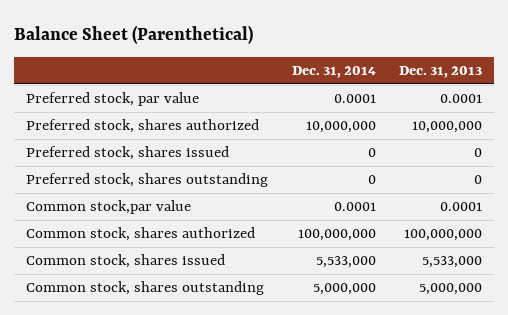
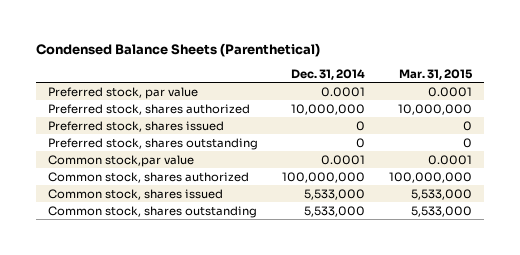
[14,25,254,45] Balance Sheet (Parenthetical) -> [36,42,321,57] Condensed Balance Sheets (Parenthetical)
[399,66,483,79] Dec. 31, 2013 -> none
none -> [398,68,473,80] Mar. 31, 2015
[312,283,376,296] 5,000,000 -> [304,205,366,217] 5,533,000

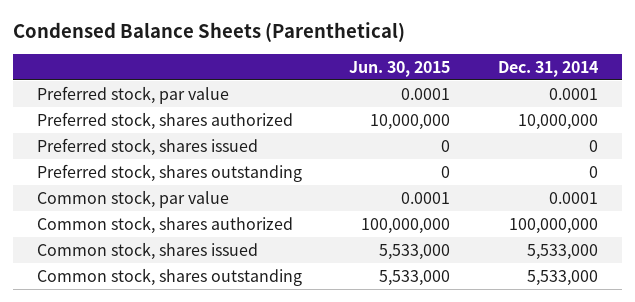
[398,68,473,80] Mar. 31, 2015 -> none
none -> [349,60,451,77] Jun. 30, 2015
[48,154,195,167] Common stock,par value -> [36,189,229,208] Common stock, par value

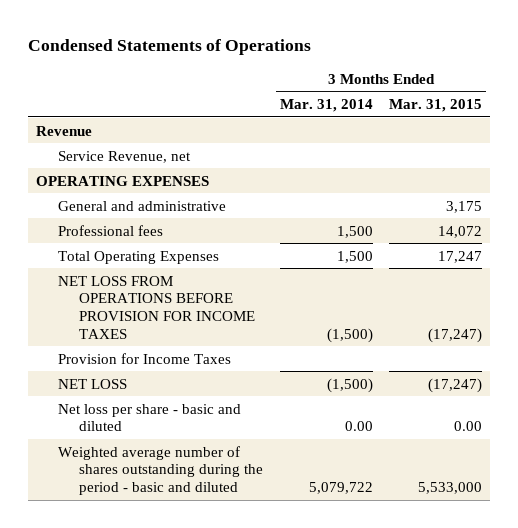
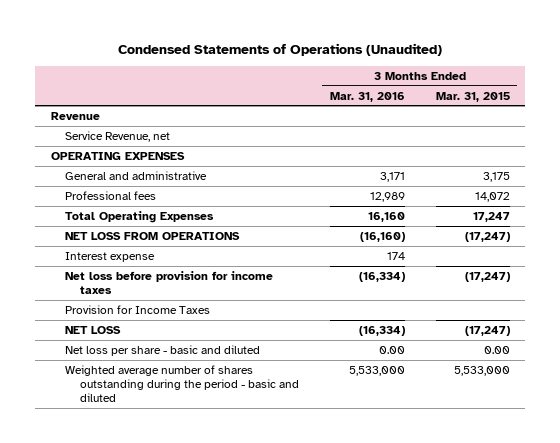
[27,39,311,56] Condensed Statements of Operations -> [118,43,443,57] Condensed Statements of Operations (Unaudited)
[279,99,373,113] Mar. 31, 2014 -> none
none -> [329,91,405,102] Mar. 31, 2016
none -> [65,231,241,240] NET LOSS FROM OPERATIONS
none -> [65,251,156,262] Interest expense
[57,275,256,339] NET LOSS FROM OPERATIONS BEFORE PROVISION FOR INCOME TAXES -> [65,270,274,295] Net loss before provision for income taxes

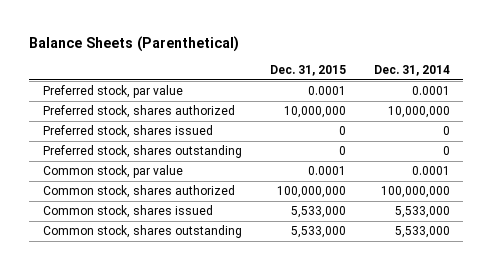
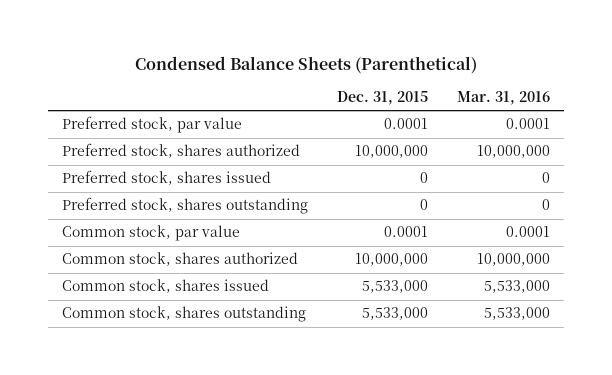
[29,35,240,52] Balance Sheets (Parenthetical) -> [135,55,478,74] Condensed Balance Sheets (Parenthetical)
[373,65,450,77] Dec. 31, 2014 -> none
none -> [456,90,550,105] Mar. 31, 2016
[276,186,346,199] 100,000,000 -> [355,253,429,267] 10,000,000

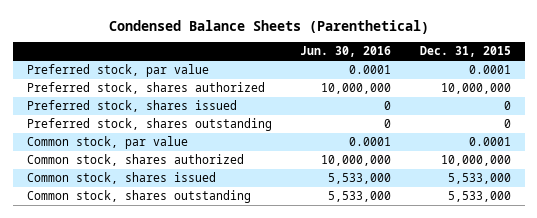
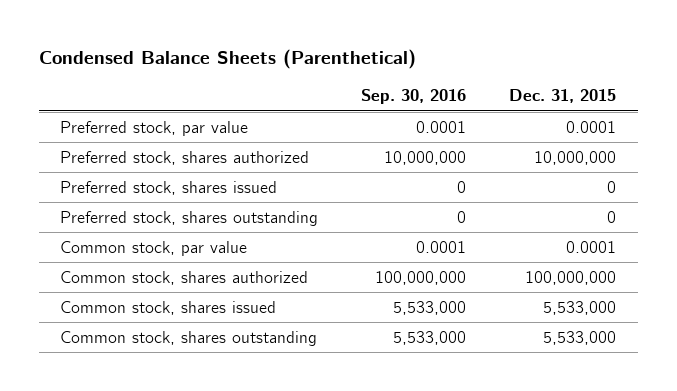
[300,46,392,58] Jun. 30, 2016 -> none
none -> [361,89,467,105] Sep. 30, 2016
[440,155,511,167] 10,000,000 -> [525,270,617,285] 100,000,000

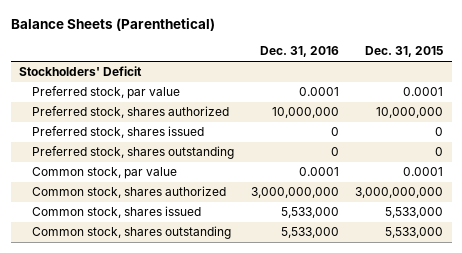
[38,49,416,70] Condensed Balance Sheets (Parenthetical) -> [10,18,215,32] Balance Sheets (Parenthetical)
[361,89,467,105] Sep. 30, 2016 -> none
none -> [259,46,339,58] Dec. 31, 2016
none -> [19,66,143,77] Stockholders' Deficit
[525,270,617,285] 100,000,000 -> [355,187,444,199] 3,000,000,000

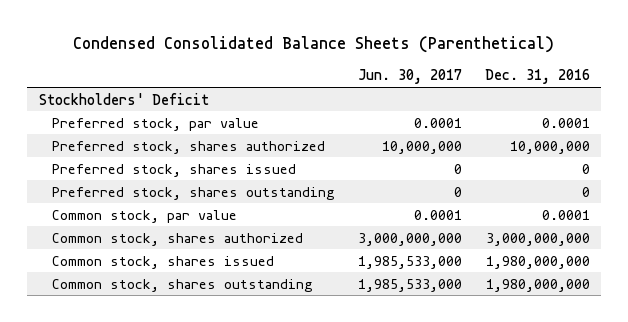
[10,18,215,32] Balance Sheets (Parenthetical) -> [73,36,555,54] Condensed Consolidated Balance Sheets (Parenthetical)
[365,46,444,58] Dec. 31, 2015 -> none
none -> [357,69,462,85] Jun. 30, 2017
[280,207,339,219] 5,533,000 -> [485,255,590,269] 1,980,000,000
[280,227,339,239] 5,533,000 -> [485,278,590,292] 1,980,000,000

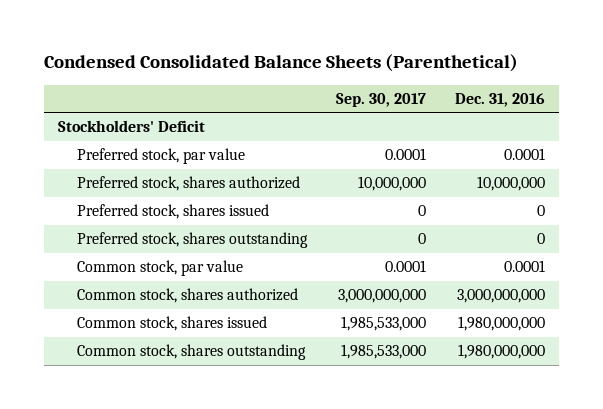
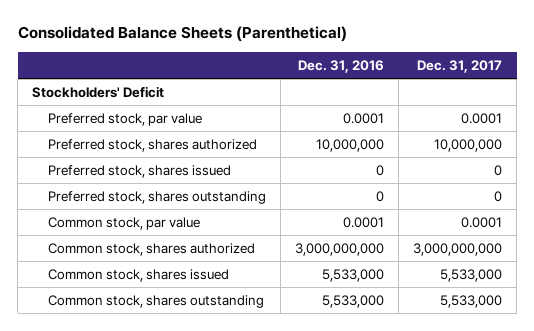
[43,54,518,73] Condensed Consolidated Balance Sheets (Parenthetical) -> [17,26,347,43] Consolidated Balance Sheets (Parenthetical)
[335,92,426,107] Sep. 30, 2017 -> none
none -> [417,59,503,73] Dec. 31, 2017
[457,316,545,332] 1,980,000,000 -> [322,268,385,282] 5,533,000
[457,344,545,360] 1,980,000,000 -> [322,294,385,308] 5,533,000

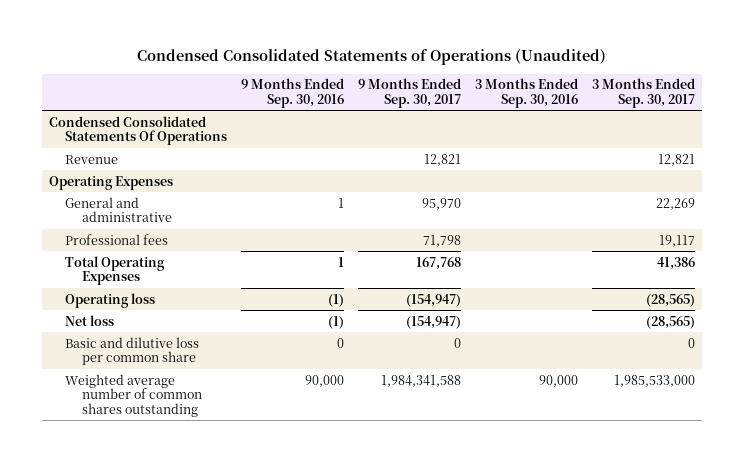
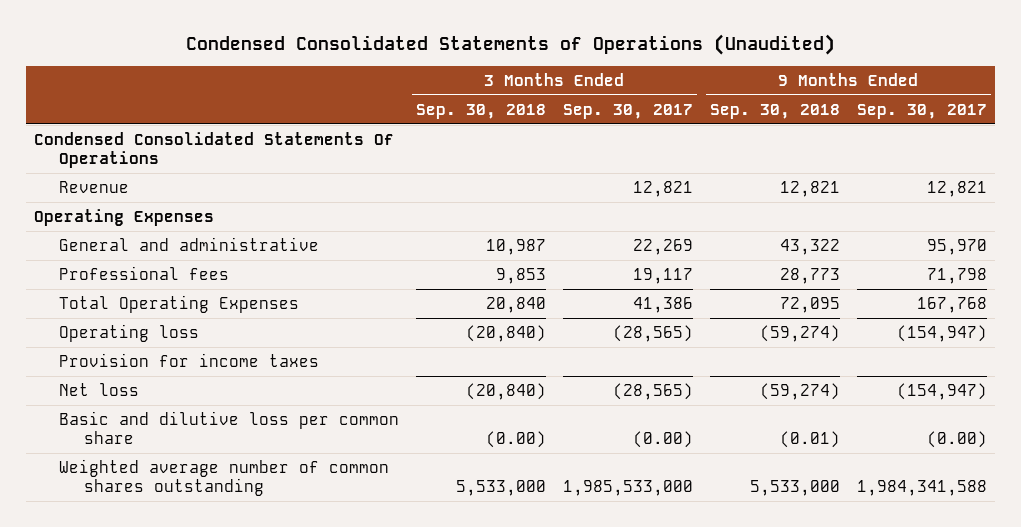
[241,78,345,109] 9 Months Ended Sep. 30, 2016 -> none
[474,78,578,109] 3 Months Ended Sep. 30, 2016 -> none
none -> [415,103,546,119] Sep. 30, 2018
none -> [709,103,840,119] Sep. 30, 2018
none -> [59,352,320,367] Provision for income taxes
[453,337,461,348] 0 -> [926,430,987,448] (0.00)
[687,337,695,348] 0 -> [632,430,693,448] (0.00)

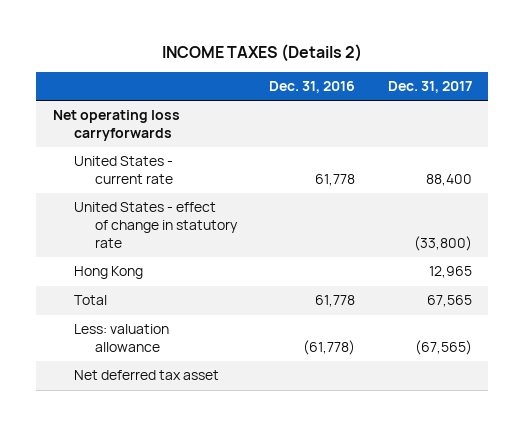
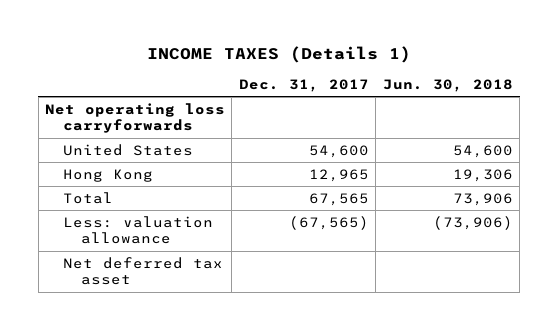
[162,44,363,63] INCOME TAXES (Details 2) -> [146,45,411,63] INCOME TAXES (Details 1)
[269,81,356,94] Dec. 31, 2016 -> none
none -> [382,79,513,93] Jun. 30, 2018
[73,202,238,248] United States - effect of change in statutory rate -> none
[73,156,173,185] United States - current rate -> [63,143,194,156] United States
[425,174,472,187] 88,400 -> [308,144,369,158] 54,600

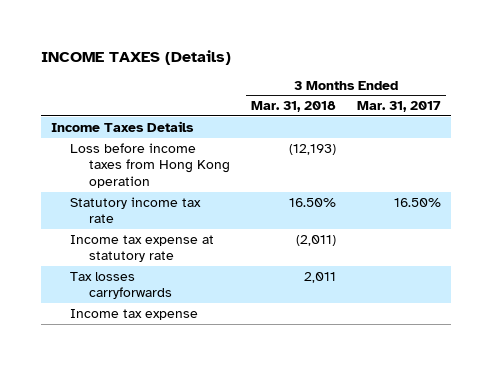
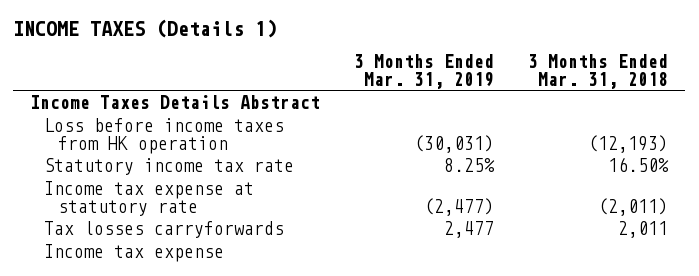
[40,49,231,65] INCOME TAXES (Details) -> [13,18,278,38] INCOME TAXES (Details 1)
[356,101,441,113] Mar. 31, 2017 -> none
none -> [354,54,495,89] 3 Months Ended Mar. 31, 2019
[51,120,195,132] Income Taxes Details -> [30,95,321,110] Income Taxes Details Abstract
[70,142,231,189] Loss before income taxes from Hong Kong operation -> [44,118,285,154] Loss before income taxes from HK operation

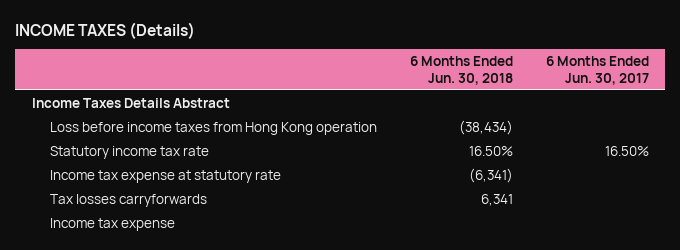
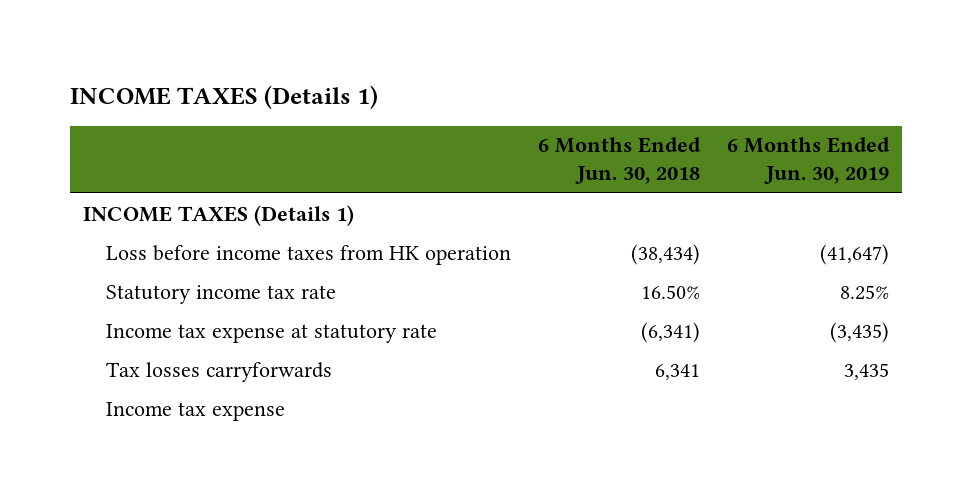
[15,21,196,39] INCOME TAXES (Details) -> [69,84,378,109] INCOME TAXES (Details 1)
[545,55,649,85] 6 Months Ended Jun. 30, 2017 -> none
none -> [726,137,890,185] 6 Months Ended Jun. 30, 2019
[31,97,230,108] Income Taxes Details Abstract -> [83,204,355,226] INCOME TAXES (Details 1)
[49,121,377,135] Loss before income taxes from Hong Kong operation -> [105,244,511,265] Loss before income taxes from HK operation

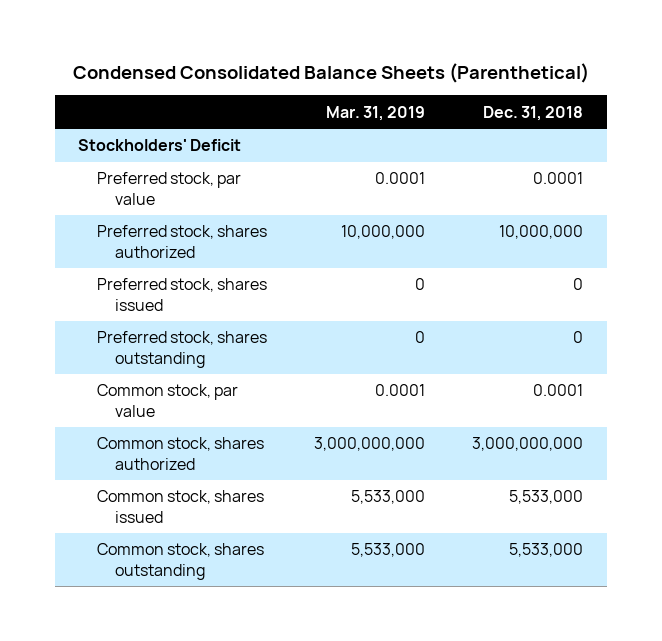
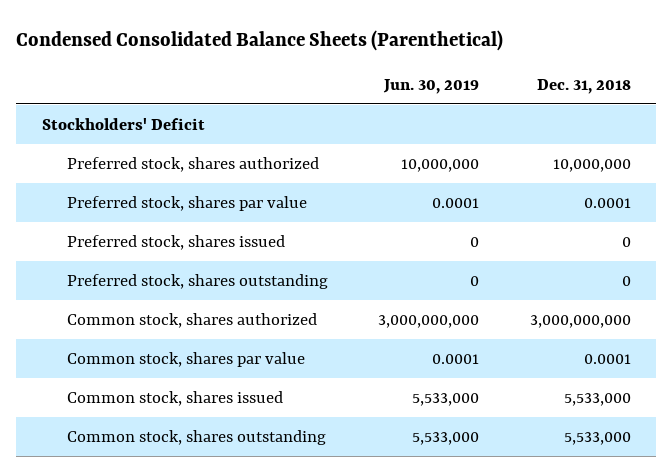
[326,105,426,121] Mar. 31, 2019 -> none
none -> [383,78,480,94] Jun. 30, 2019
[96,172,241,205] Preferred stock, par value -> none
none -> [66,196,307,212] Preferred stock, shares par value
[96,384,238,417] Common stock, par value -> none
none -> [66,352,305,368] Common stock, shares par value

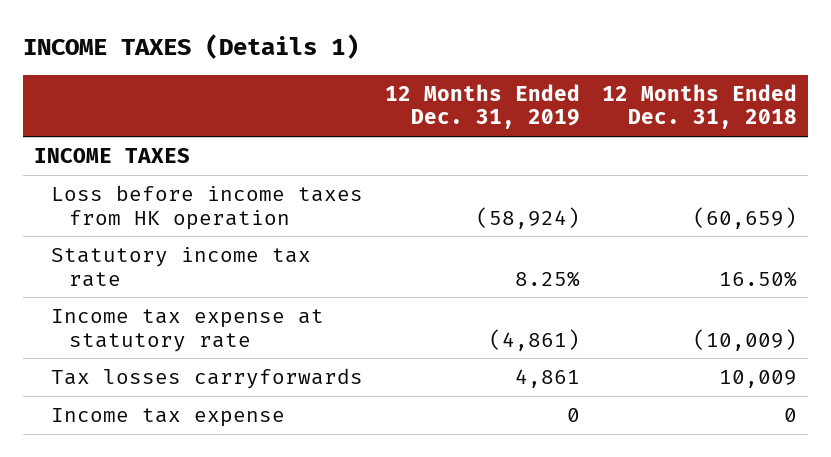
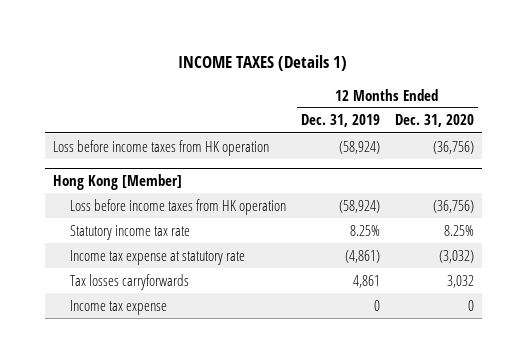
[602,83,798,130] 12 Months Ended Dec. 31, 2018 -> none
none -> [395,114,475,128] Dec. 31, 2020
[34,148,191,164] INCOME TAXES -> none
none -> [52,173,182,190] Hong Kong [Member]
none -> [69,198,286,215] Loss before income taxes from HK operation

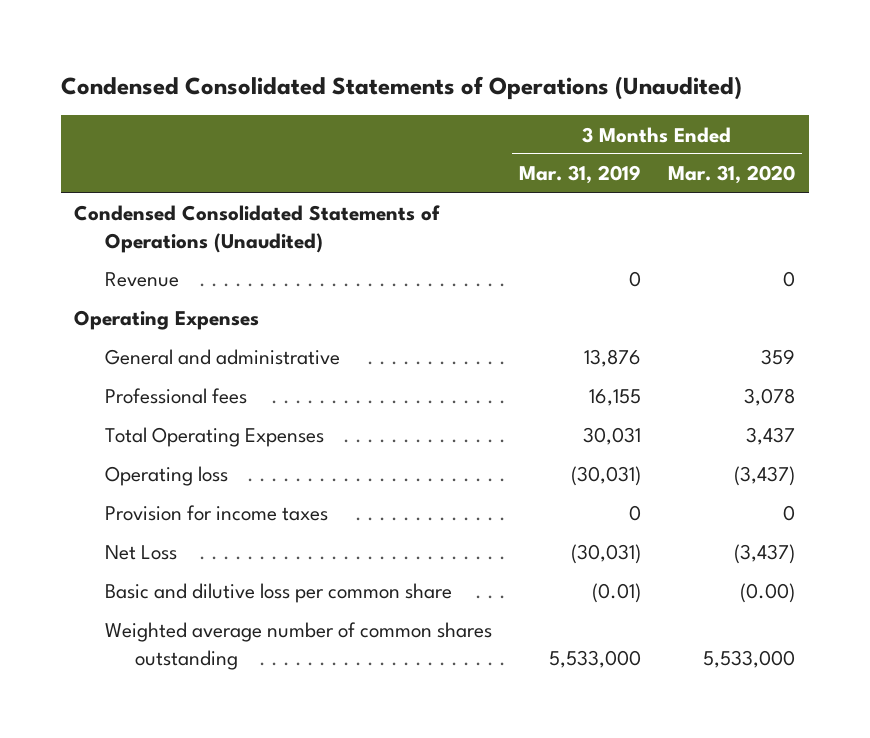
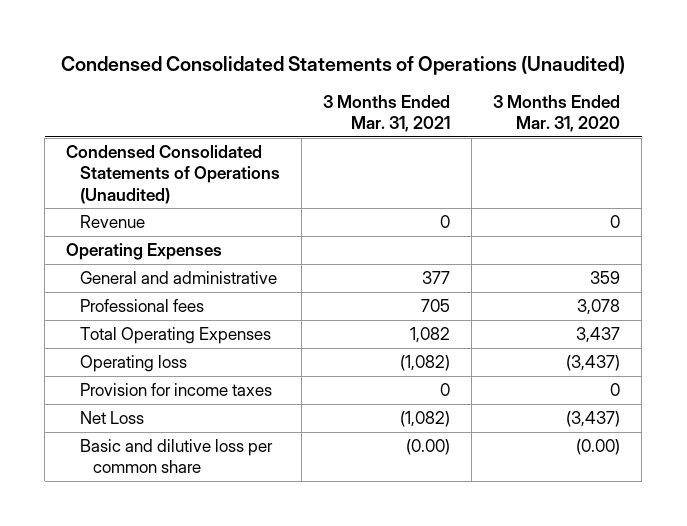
[519,165,642,185] Mar. 31, 2019 -> none
none -> [322,94,450,132] 3 Months Ended Mar. 31, 2021
[104,622,492,670] Weighted average number of common shares outstanding -> none

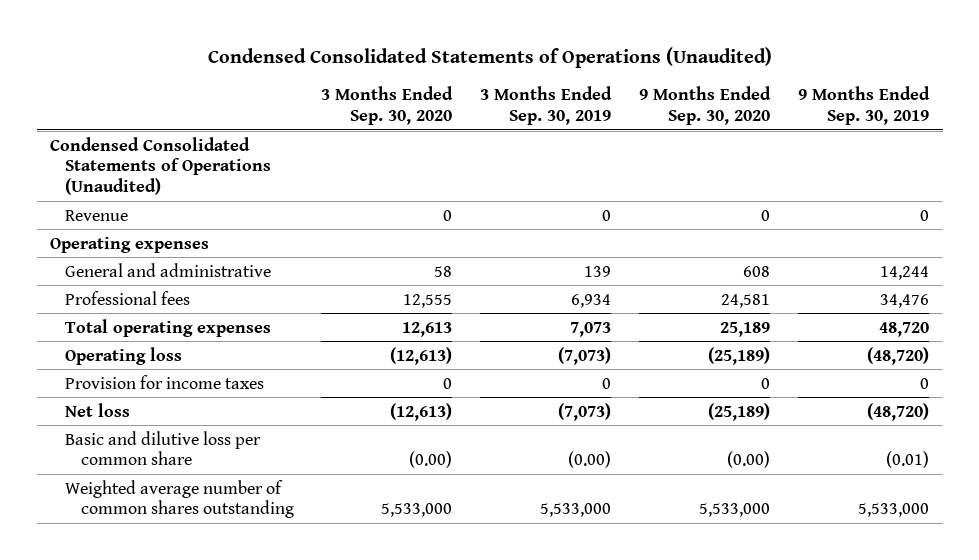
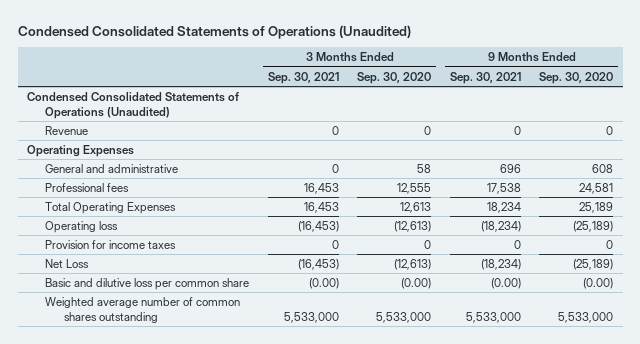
[480,86,613,126] 3 Months Ended Sep. 30, 2019 -> none
[797,86,930,126] 9 Months Ended Sep. 30, 2019 -> none
none -> [267,71,339,84] Sep. 30, 2021
none -> [449,71,521,84] Sep. 30, 2021
[50,236,210,253] Operating expenses -> [26,144,134,157] Operating Expenses
[65,318,272,337] Total operating expenses -> [45,201,177,214] Total Operating Expenses
[65,402,131,417] Net loss -> [45,258,90,268] Net Loss

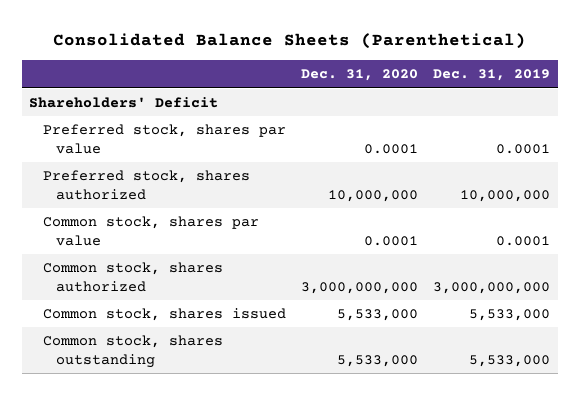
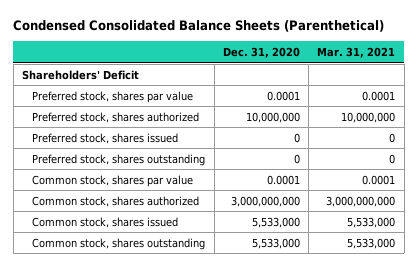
[52,33,526,50] Consolidated Balance Sheets (Parenthetical) -> [13,20,385,33] Condensed Consolidated Balance Sheets (Parenthetical)
[433,69,551,82] Dec. 31, 2019 -> none
none -> [317,46,396,58] Mar. 31, 2021
none -> [32,132,179,144] Preferred stock, shares issued
none -> [32,153,206,166] Preferred stock, shares outstanding

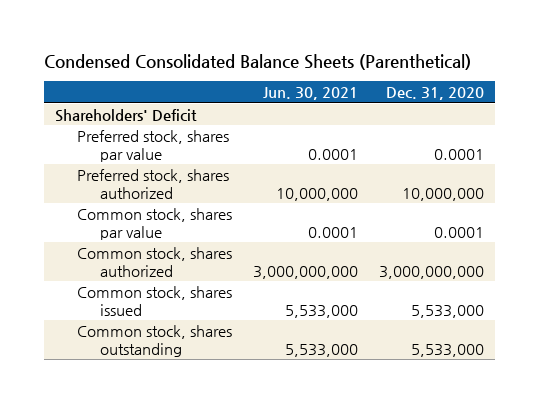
[317,46,396,58] Mar. 31, 2021 -> none
none -> [263,87,359,101] Jun. 30, 2021
[32,132,179,144] Preferred stock, shares issued -> none
[32,153,206,166] Preferred stock, shares outstanding -> none

